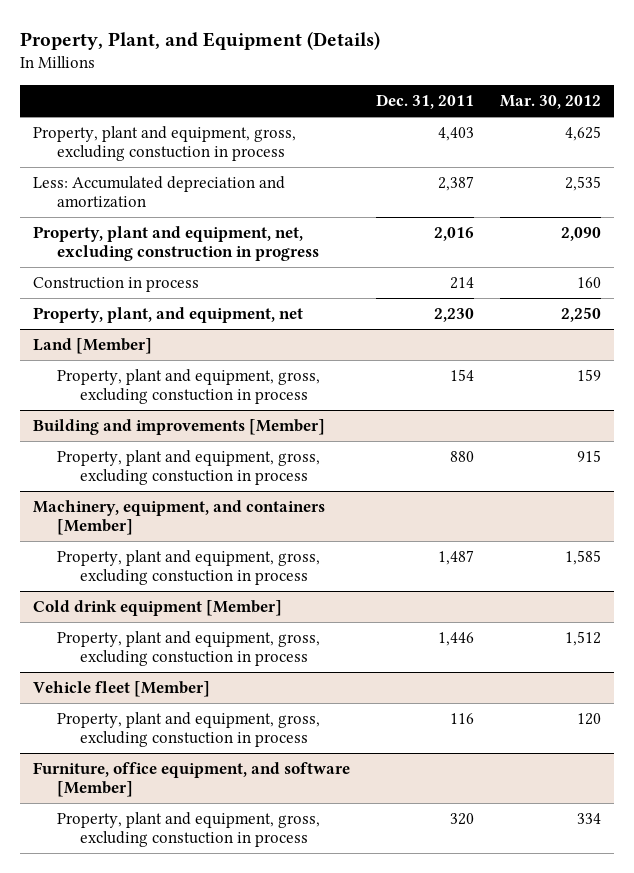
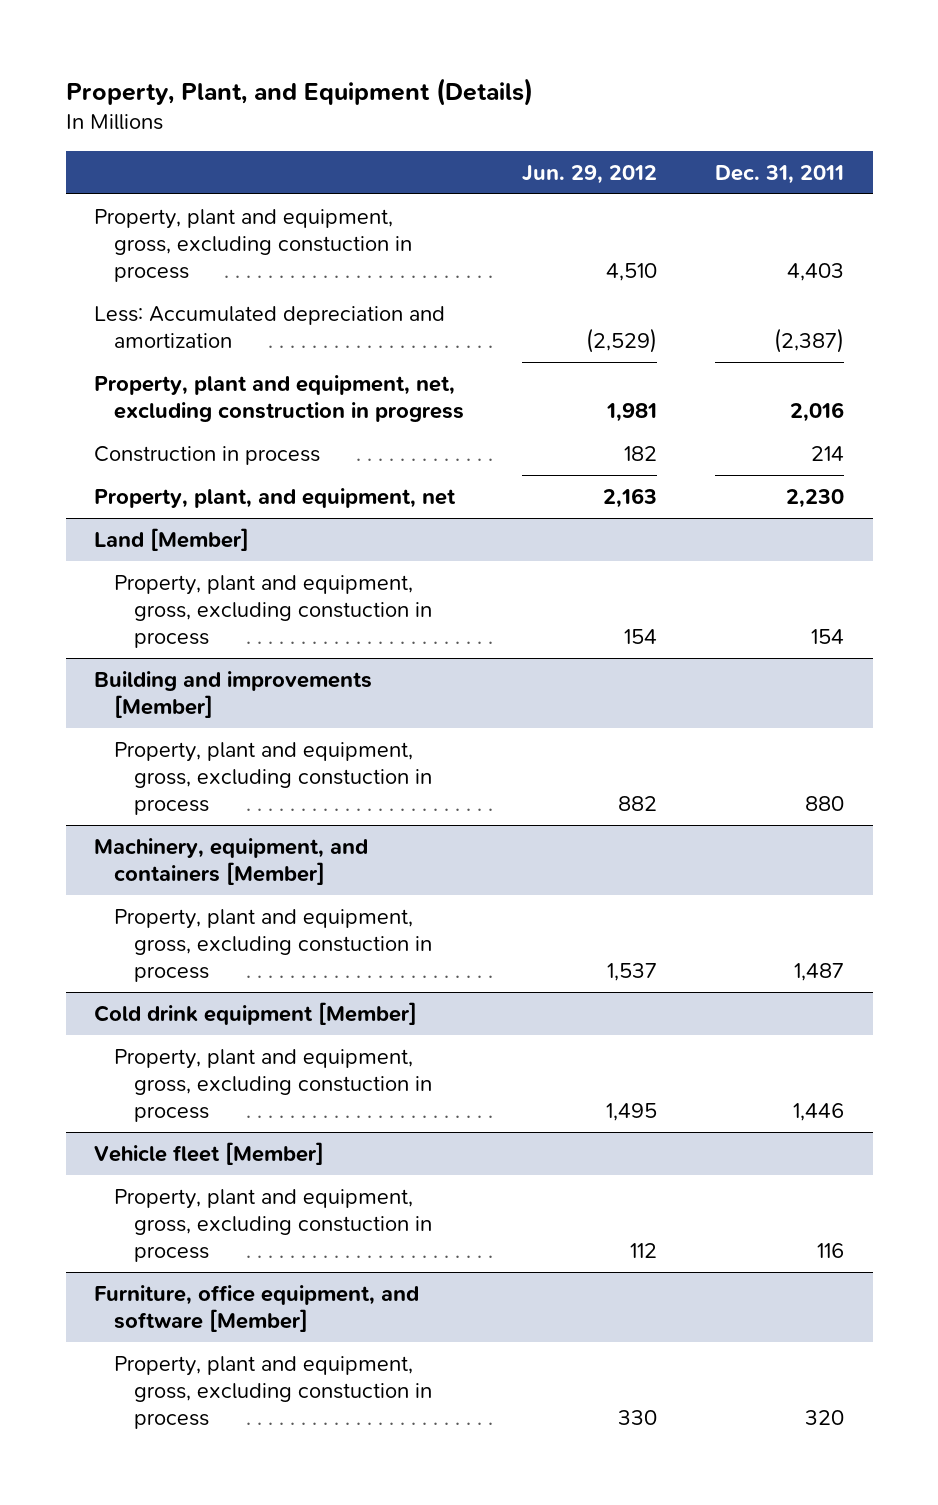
[500,95,602,110] Mar. 30, 2012 -> none
none -> [521,165,657,185] Jun. 29, 2012
[438,176,475,192] 2,387 -> [773,327,844,353] (2,387)

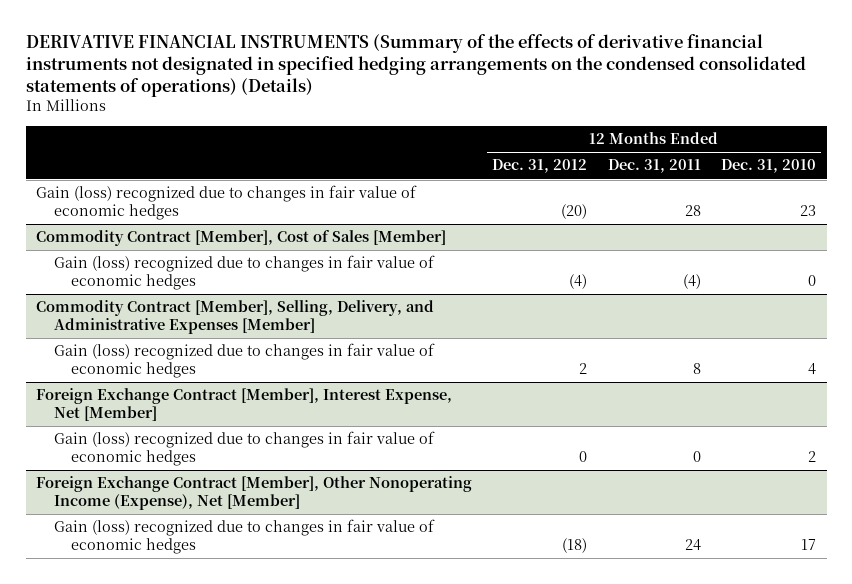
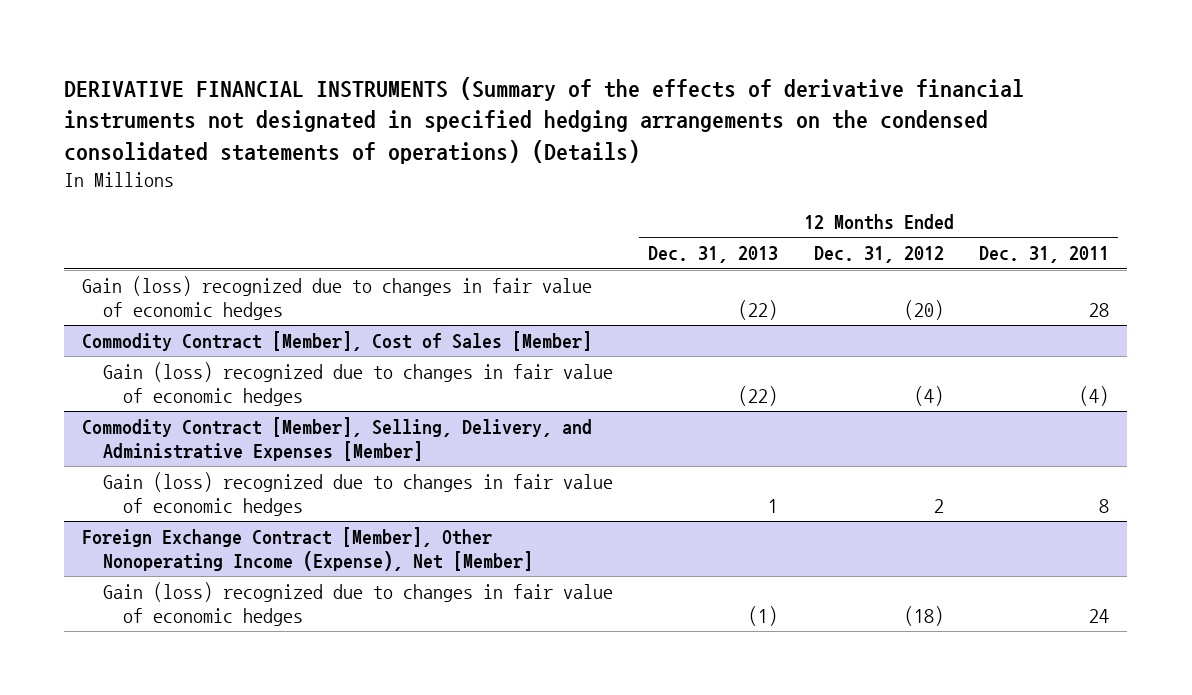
[721,159,817,174] Dec. 31, 2010 -> none
none -> [648,246,779,264] Dec. 31, 2013
[35,388,452,422] Foreign Exchange Contract [Member], Interest Expense, Net [Member] -> none
[53,431,435,467] Gain (loss) recognized due to changes in fair value of economic hedges -> none

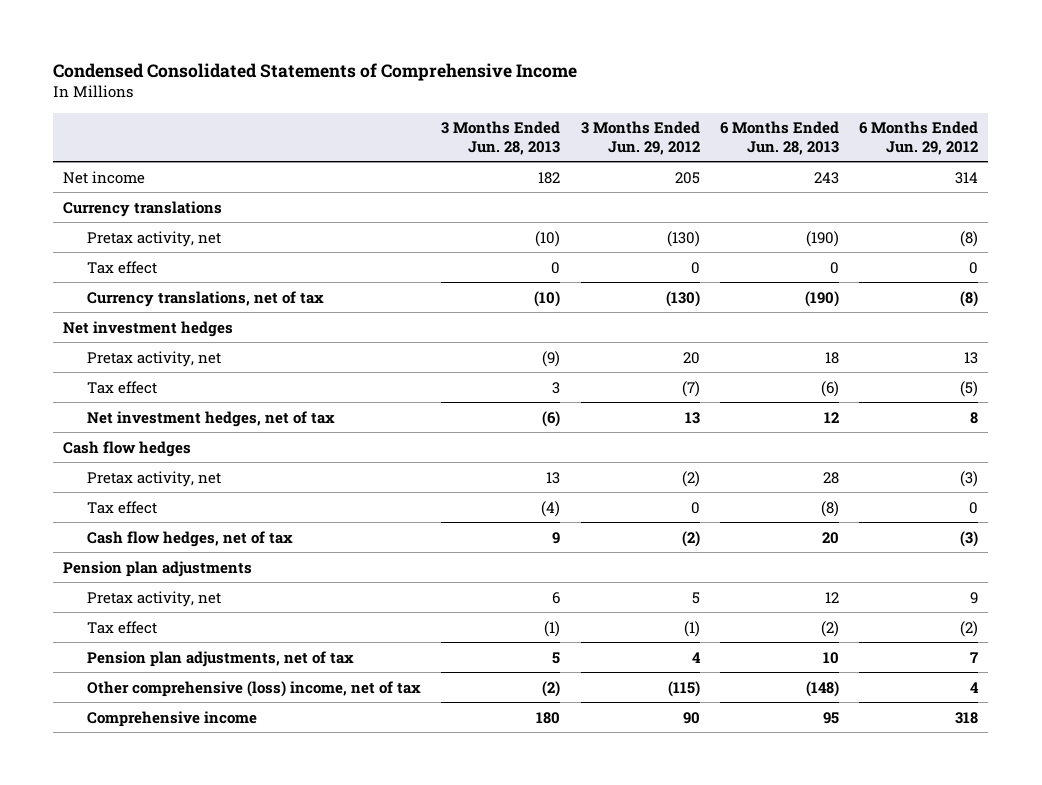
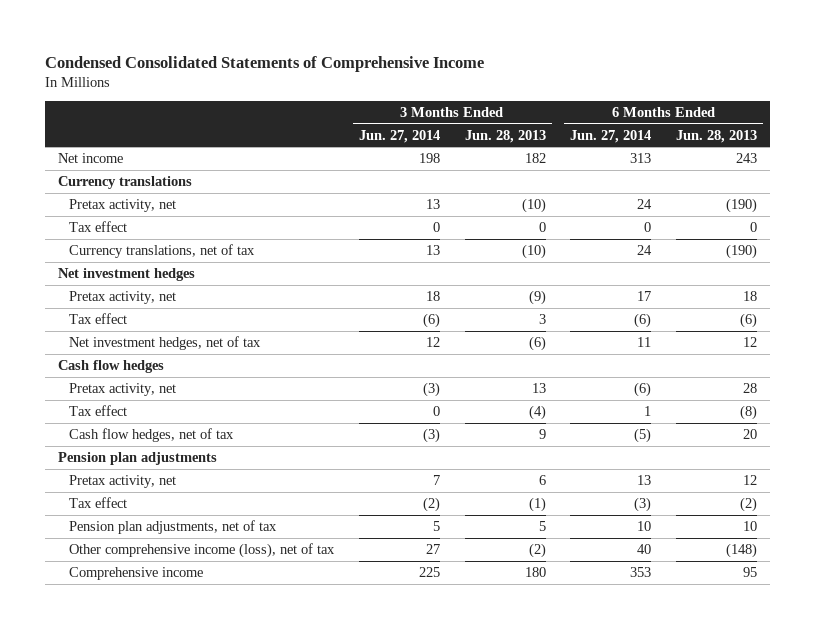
[580,121,700,155] 3 Months Ended Jun. 29, 2012 -> none
[859,121,979,155] 6 Months Ended Jun. 29, 2012 -> none
none -> [358,129,440,143] Jun. 27, 2014
none -> [570,129,652,143] Jun. 27, 2014
[87,680,422,697] Other comprehensive (loss) income, net of tax -> [68,542,335,558] Other comprehensive income (loss), net of tax

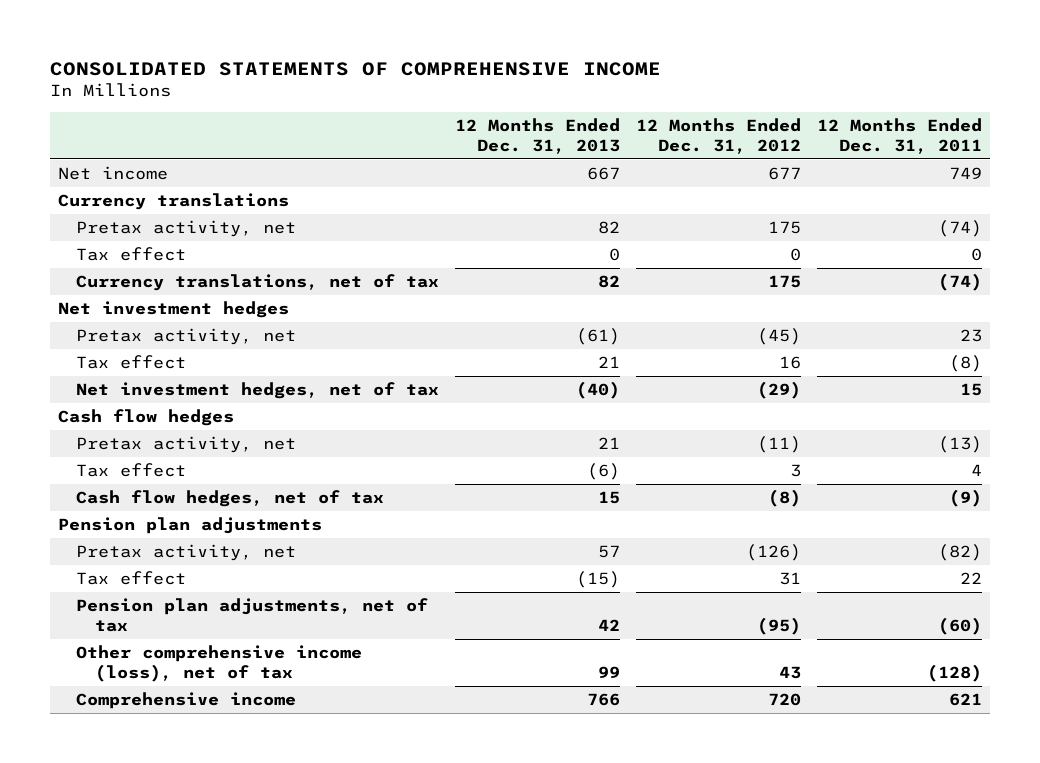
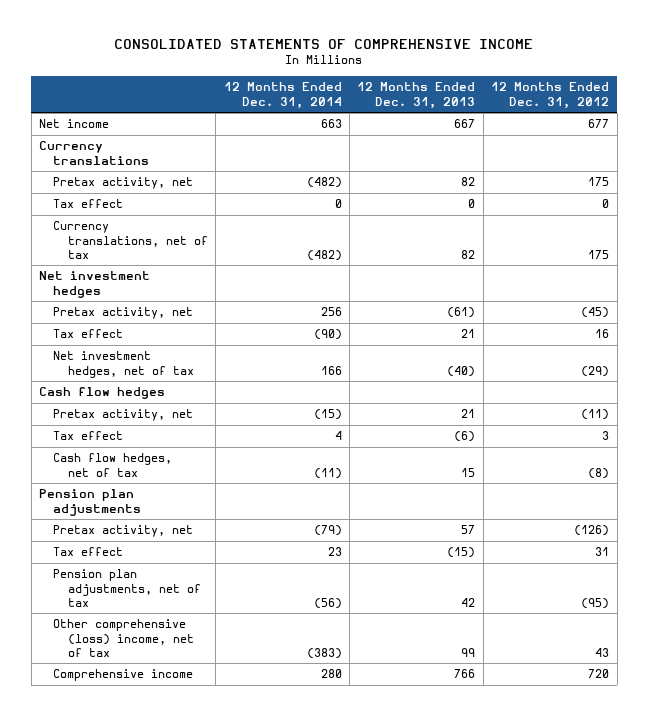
[817,117,983,154] 12 Months Ended Dec. 31, 2011 -> none
none -> [223,82,342,109] 12 Months Ended Dec. 31, 2014
[76,645,363,683] Other comprehensive income (loss), net of tax -> [53,619,194,657] Other comprehensive (loss) income, net of tax

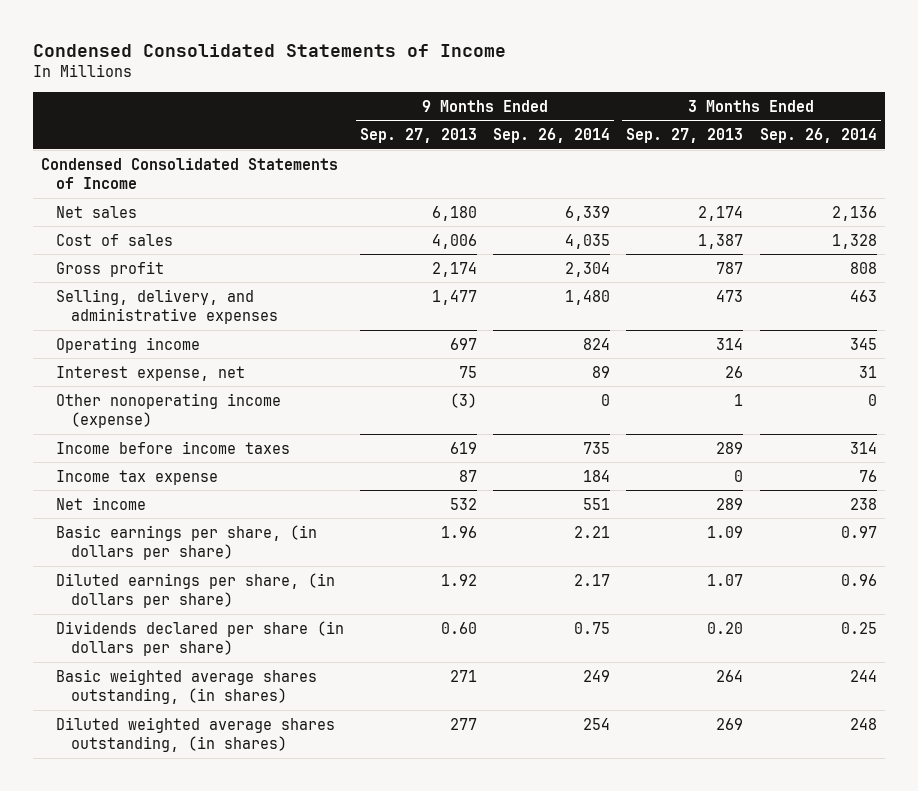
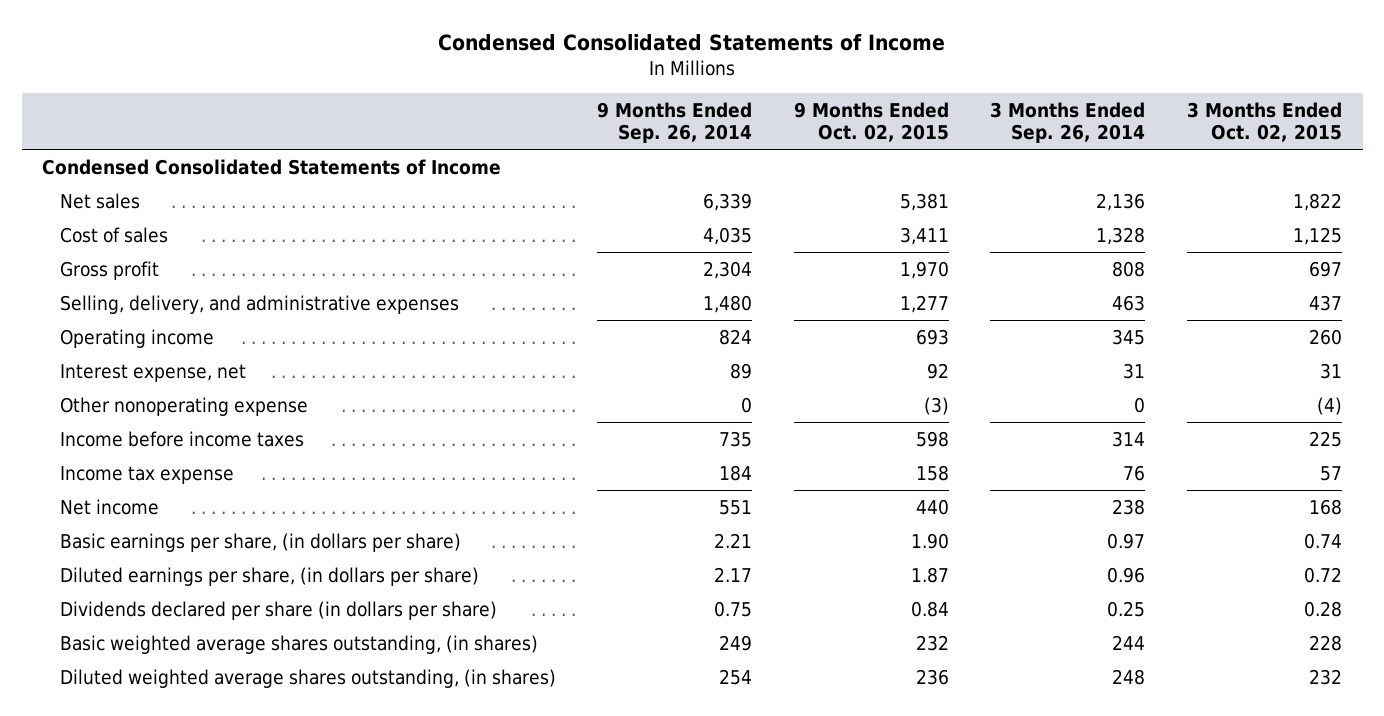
[360,127,478,143] Sep. 27, 2013 -> none
[626,127,744,143] Sep. 27, 2013 -> none
none -> [793,102,949,143] 9 Months Ended Oct. 02, 2015
none -> [1186,102,1342,143] 3 Months Ended Oct. 02, 2015
[55,392,281,429] Other nonoperating income (expense) -> [59,396,308,416] Other nonoperating expense

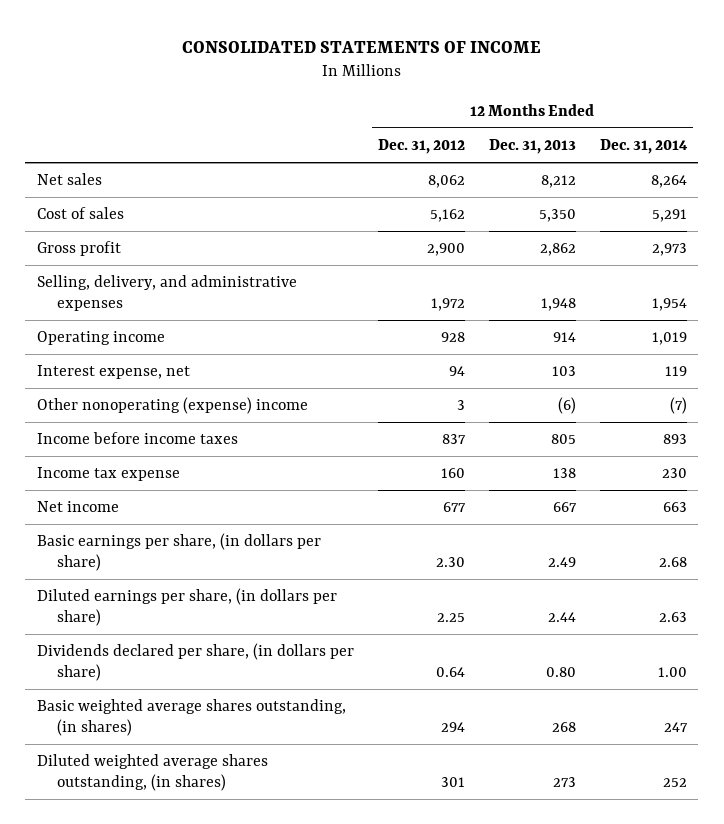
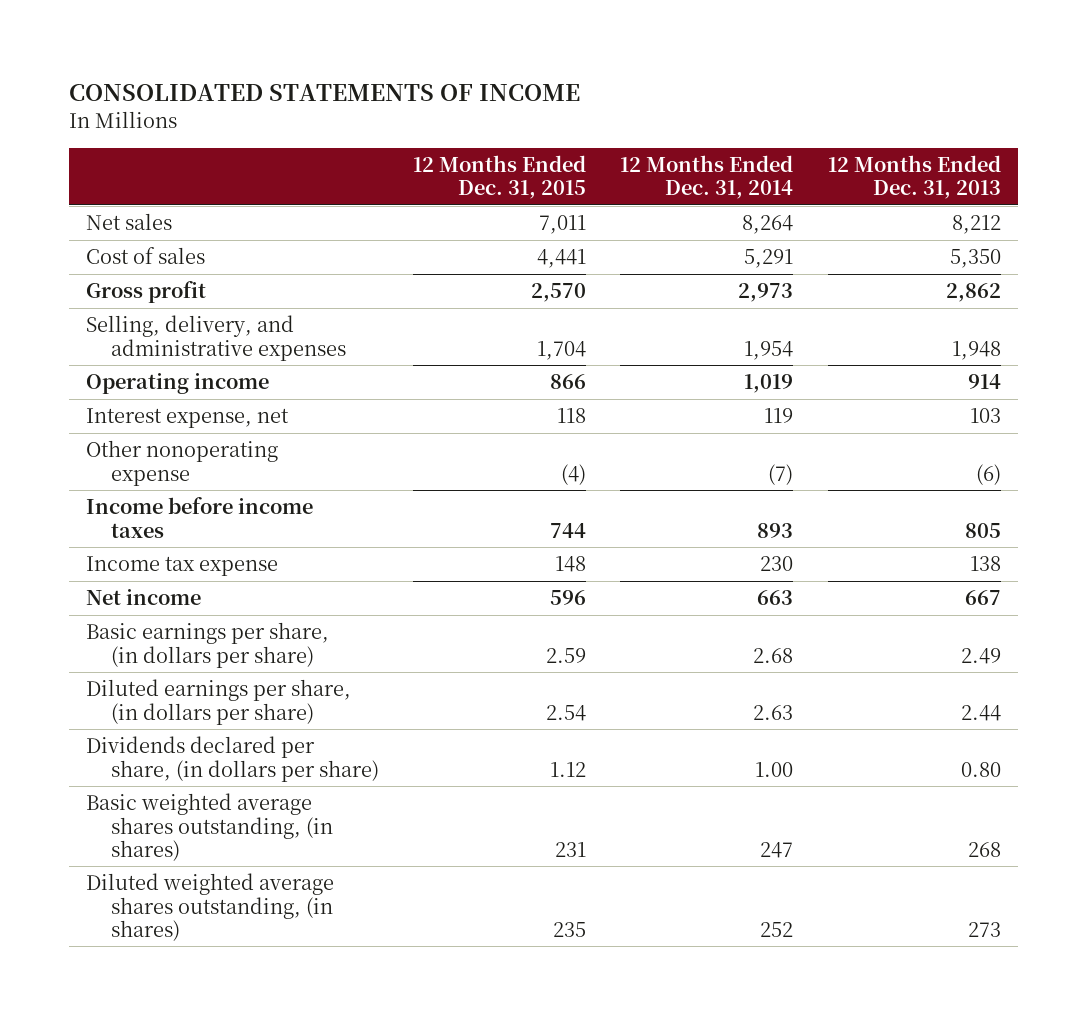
[378,138,466,154] Dec. 31, 2012 -> none
none -> [413,155,587,200] 12 Months Ended Dec. 31, 2015
[37,397,309,415] Other nonoperating (expense) income -> [86,440,279,486] Other nonoperating expense

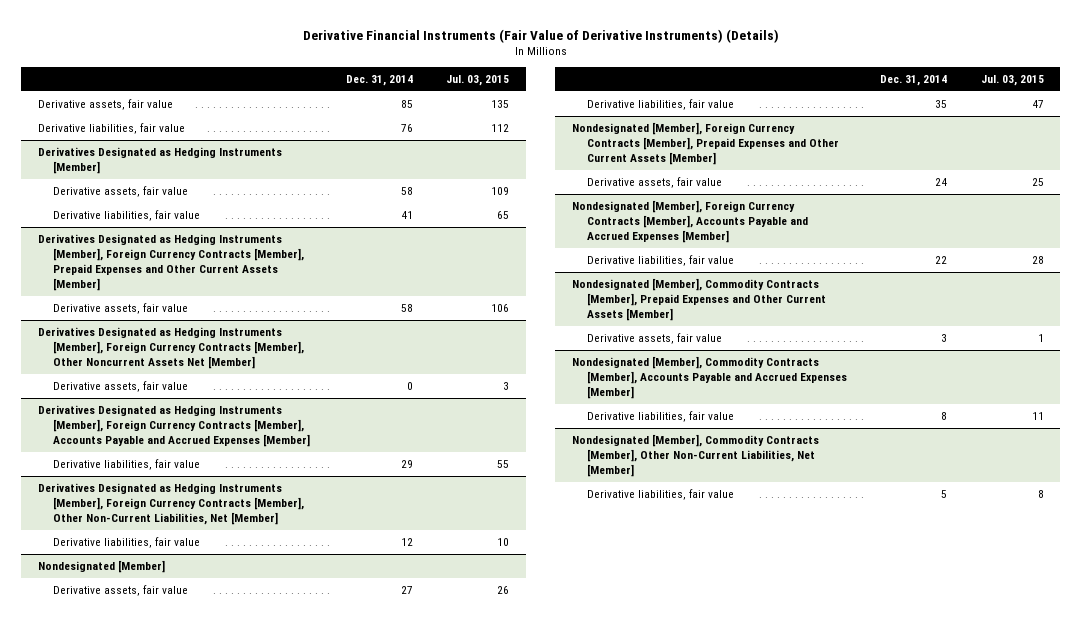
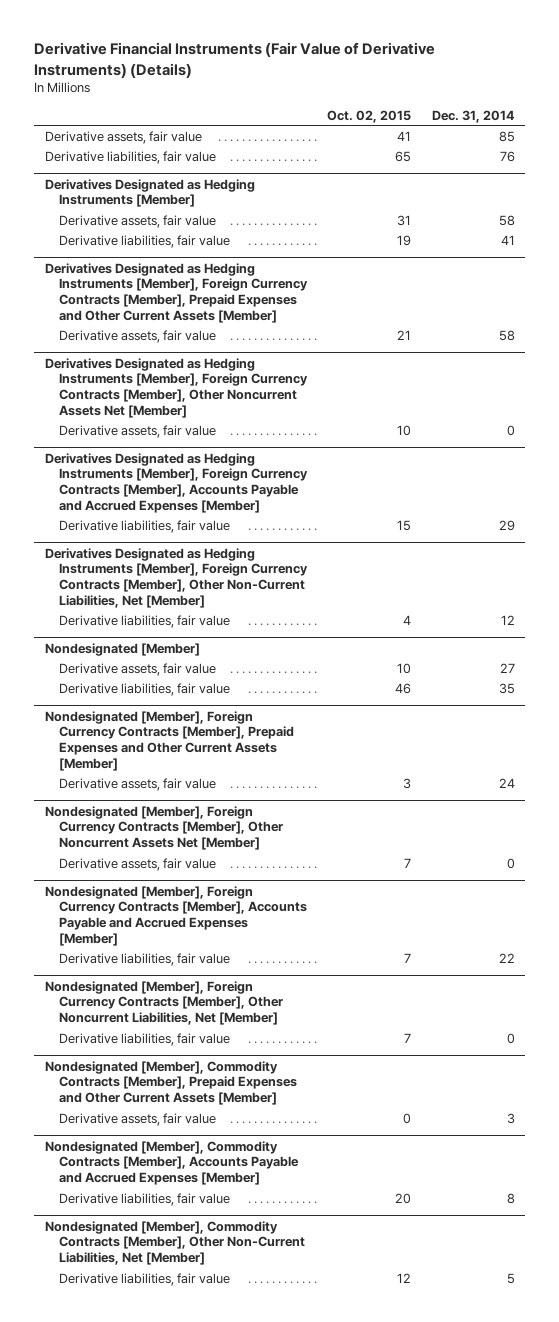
[446,75,510,87] Jul. 03, 2015 -> none
none -> [327,109,412,123] Oct. 02, 2015
none -> [44,805,284,851] Nondesignated [Member], Foreign Currency Contracts [Member], Other Noncurrent Assets Net [Member]
none -> [59,857,217,871] Derivative assets, fair value
none -> [44,980,284,1026] Nondesignated [Member], Foreign Currency Contracts [Member], Other Noncurrent Liabilities, Net [Member]
none -> [59,1032,231,1046] Derivative liabilities, fair value

